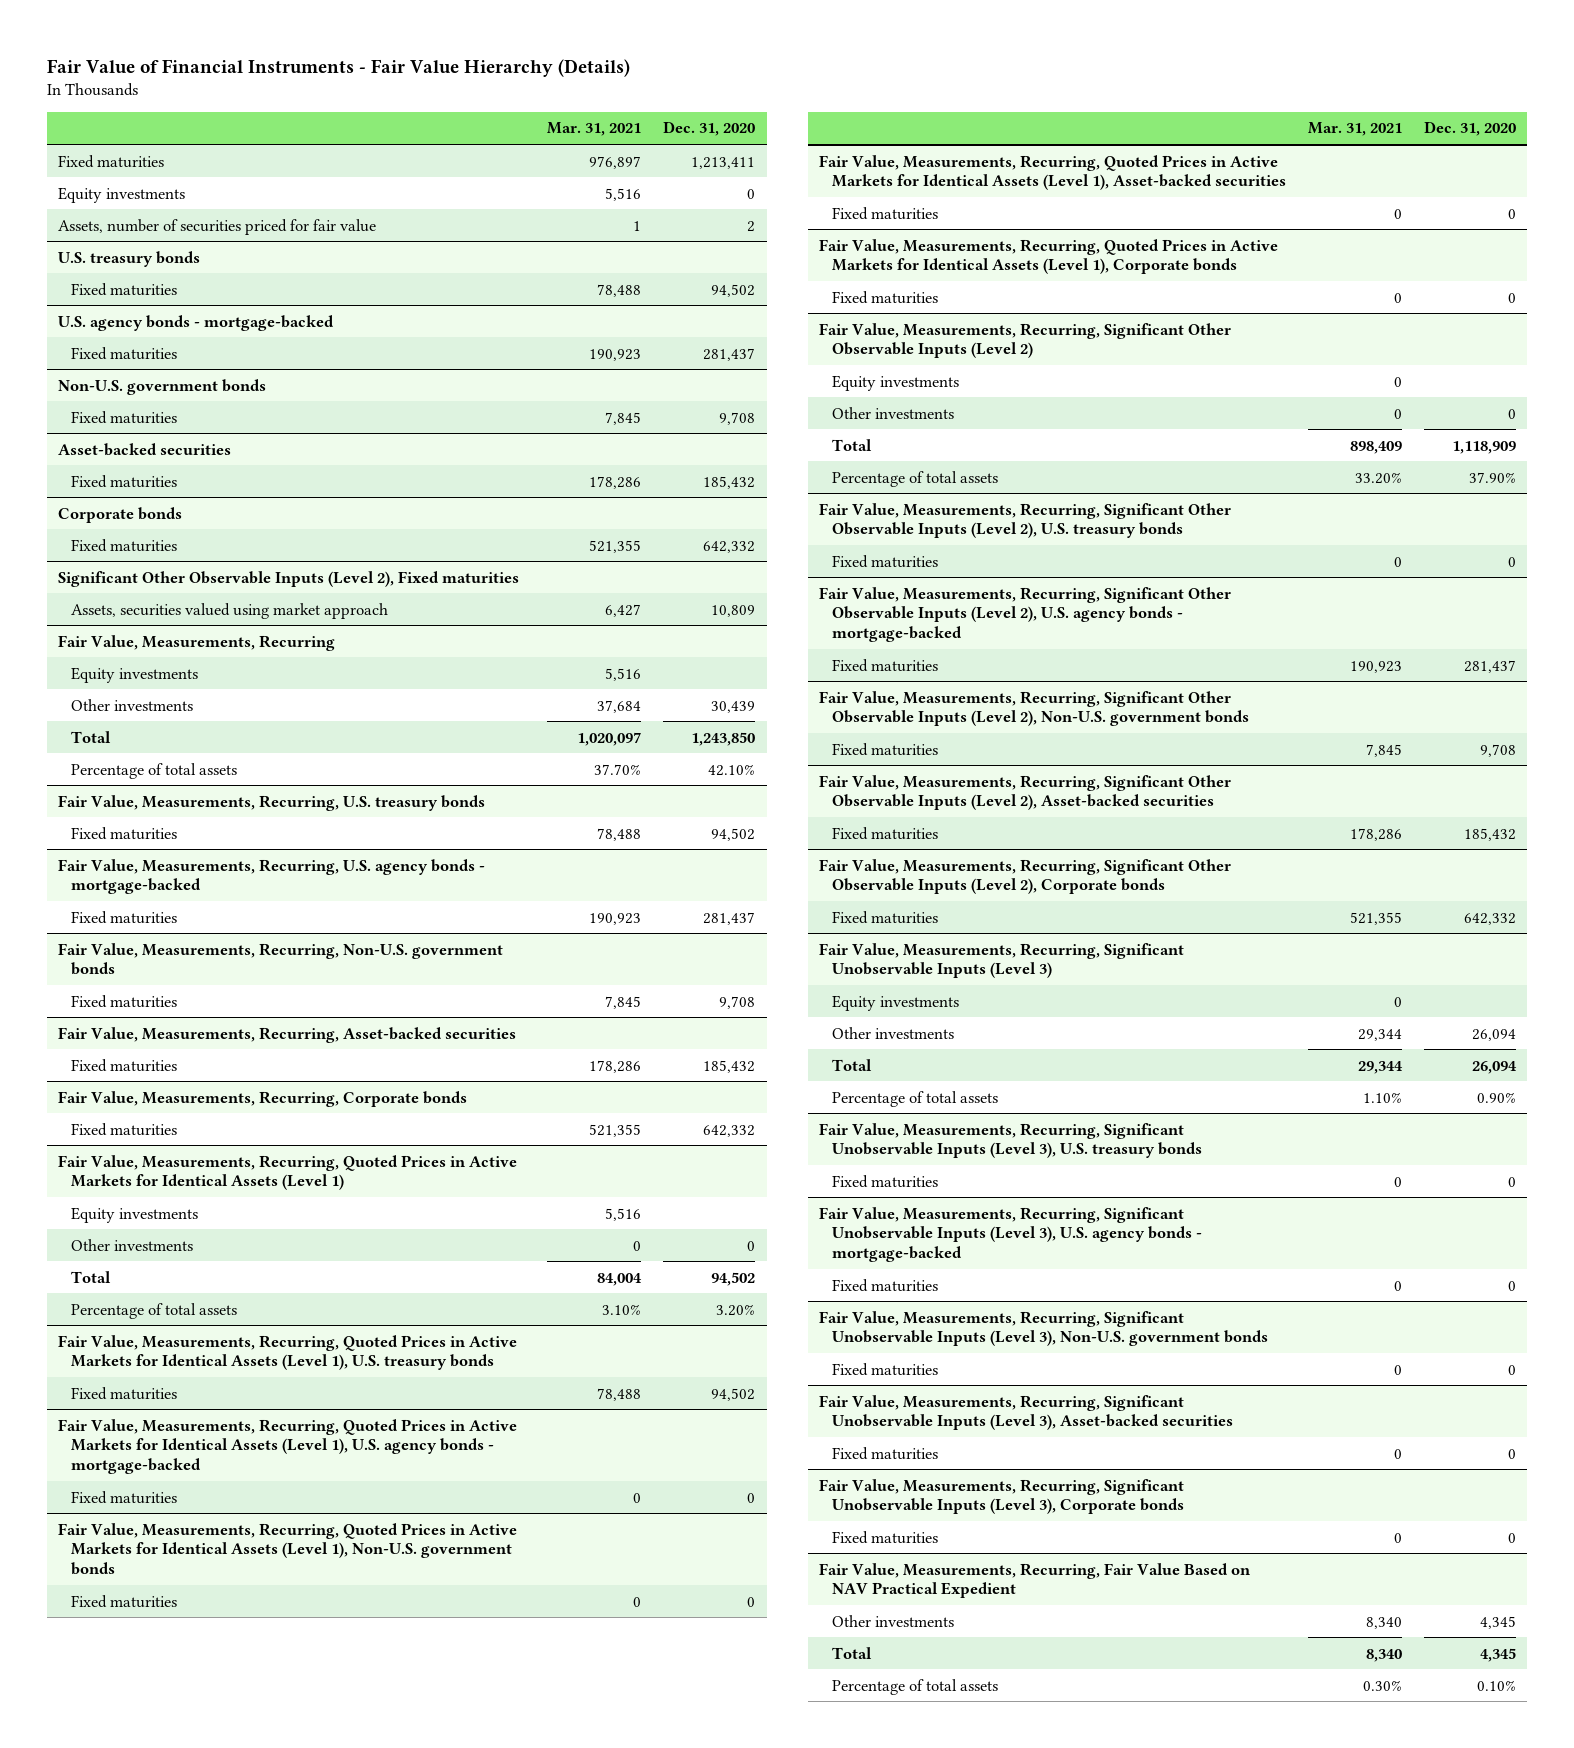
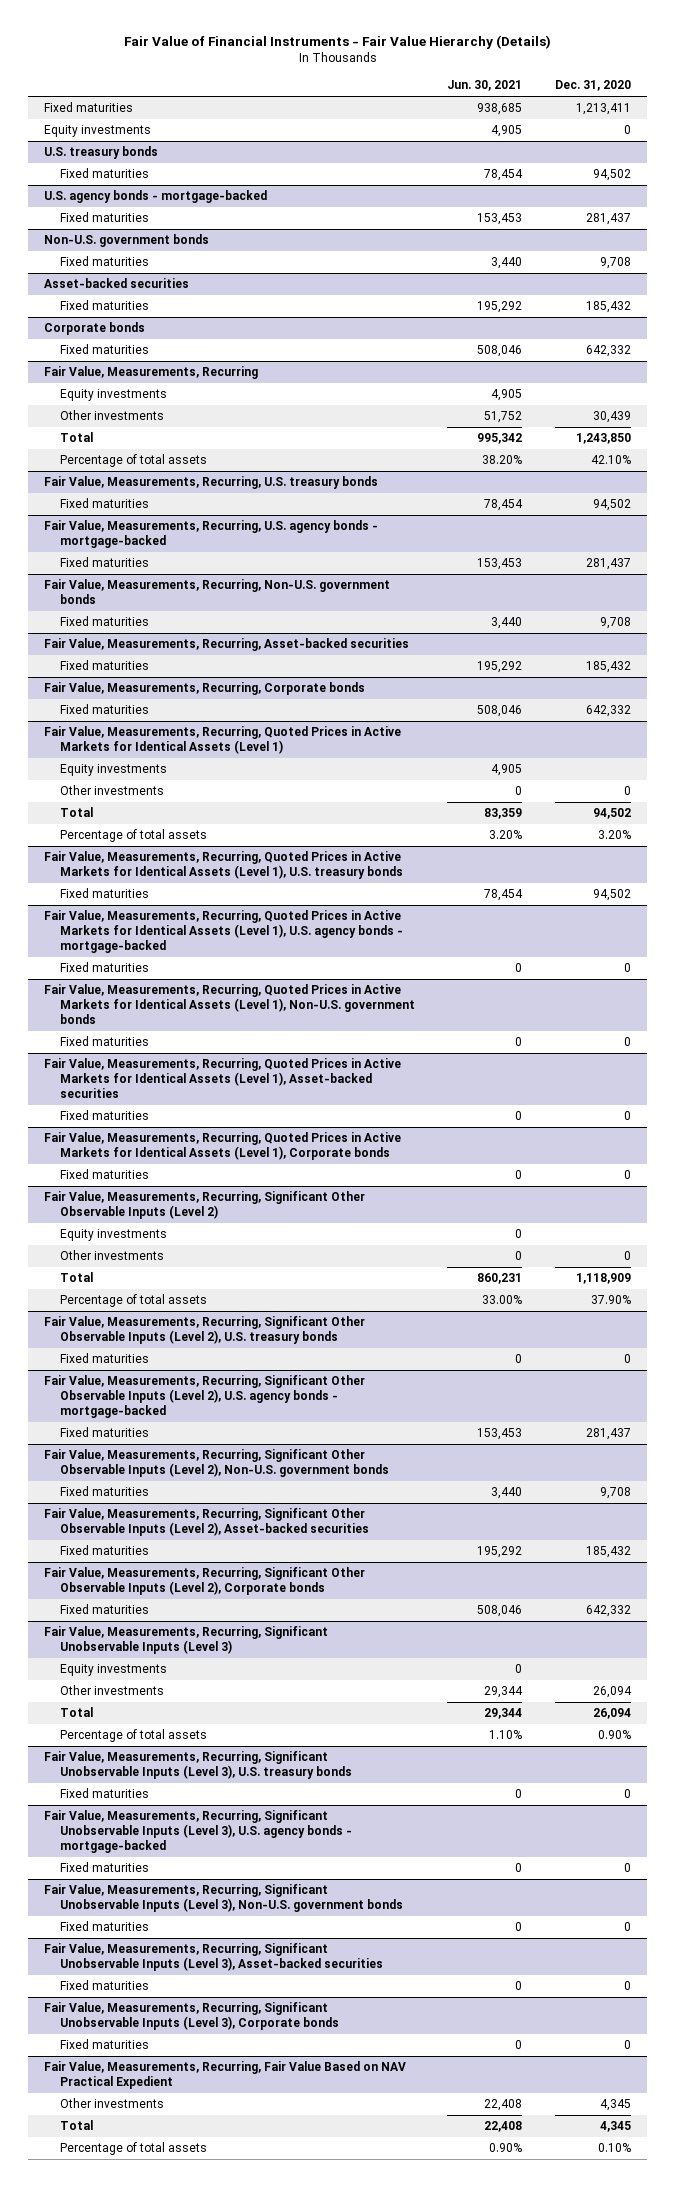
[547,122,642,137] Mar. 31, 2021 -> none
none -> [447,80,523,92] Jun. 30, 2021
[58,218,377,235] Assets, number of securities priced for fair value -> none
[58,570,520,587] Significant Other Observable Inputs (Level 2), Fixed maturities -> none
[71,602,389,619] Assets, securities valued using market approach -> none

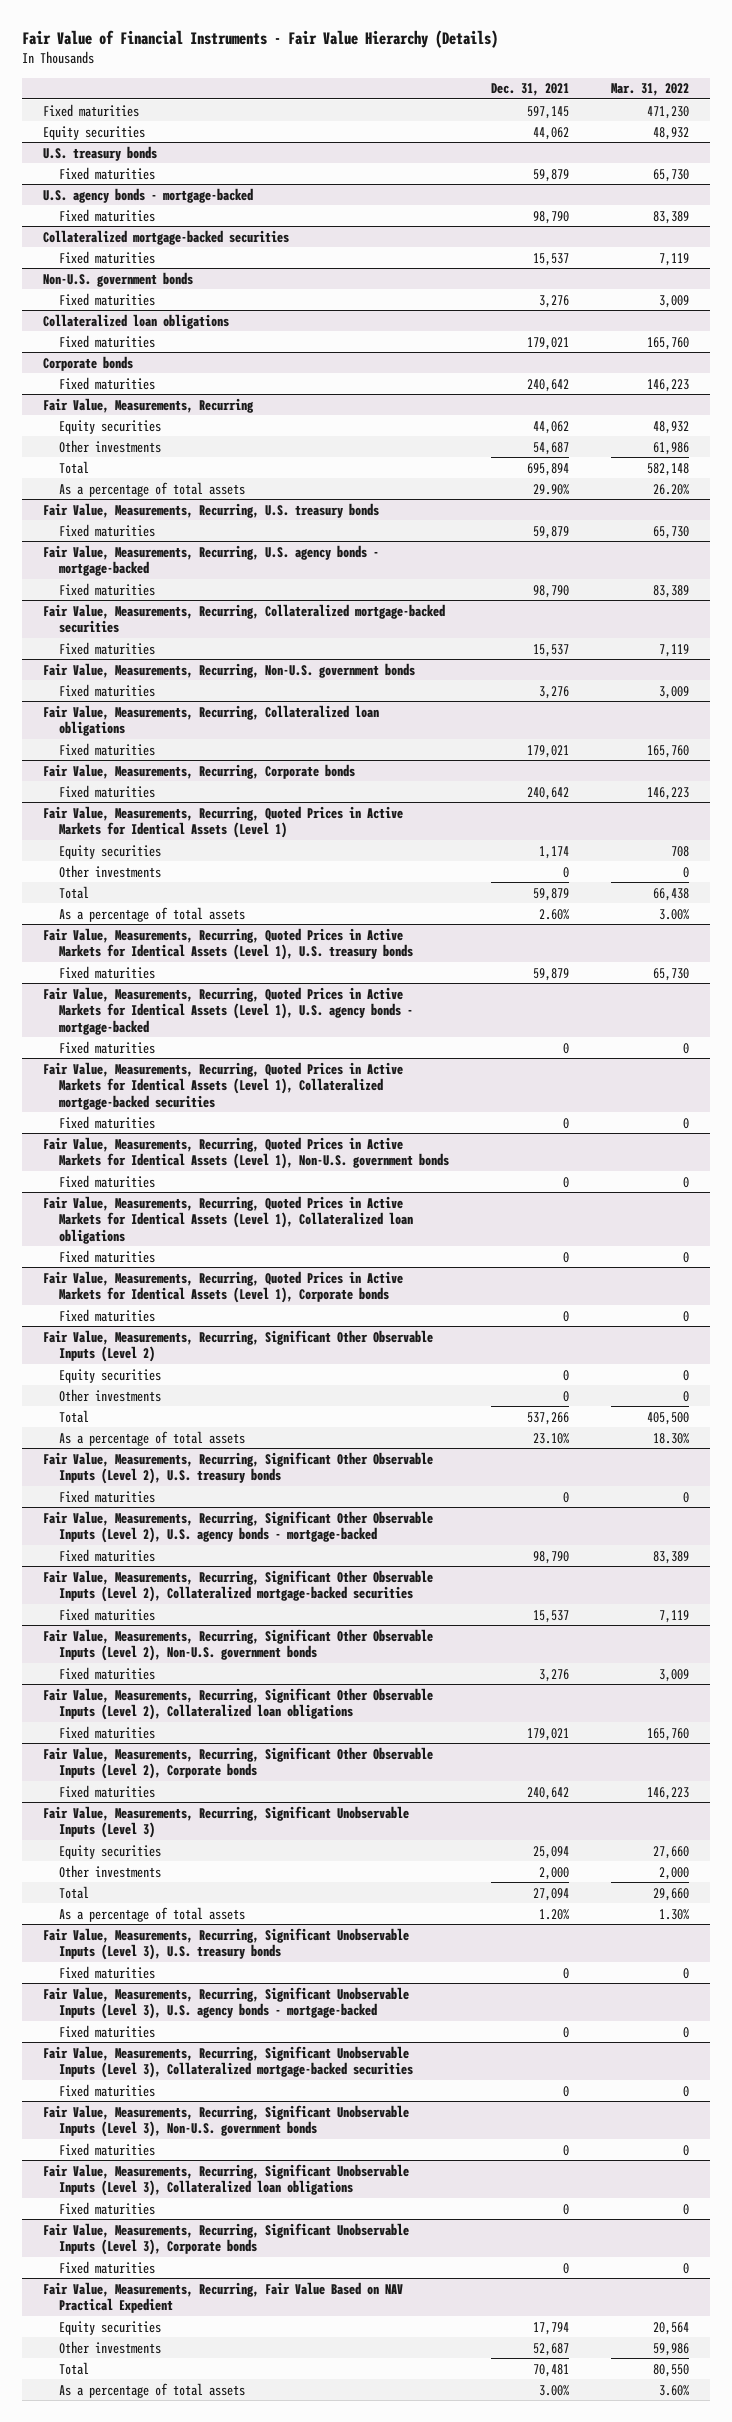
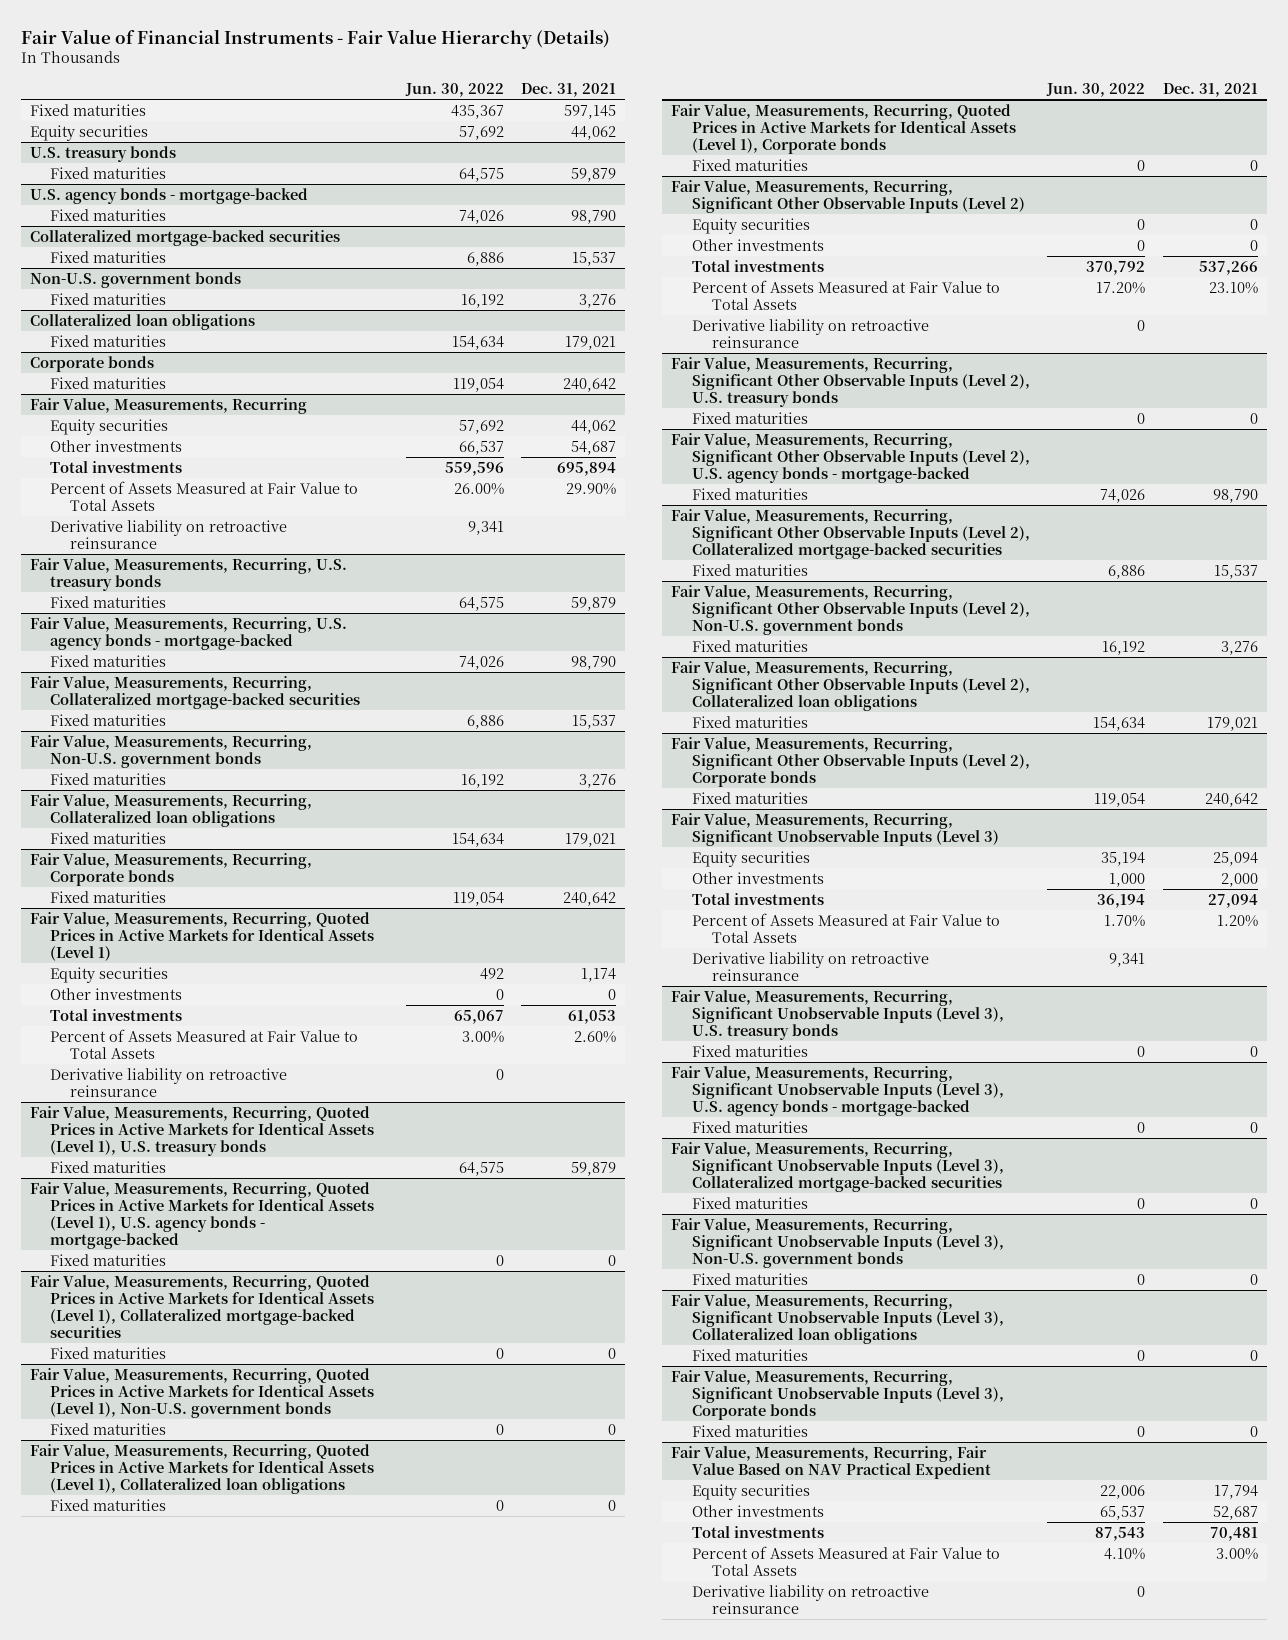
[610,83,689,97] Mar. 31, 2022 -> none
none -> [404,82,504,97] Jun. 30, 2022
[58,460,89,474] Total -> [49,460,182,473] Total investments
[58,481,245,497] As a percentage of total assets -> [49,480,358,511] Percent of Assets Measured at Fair Value to Total Assets
none -> [49,519,287,549] Derivative liability on retroactive reinsurance
[58,885,89,899] Total -> [49,1008,182,1021] Total investments
[532,887,569,901] 59,879 -> [568,1009,617,1024] 61,053
[58,906,245,922] As a percentage of total assets -> [49,1028,358,1059] Percent of Assets Measured at Fair Value to Total Assets
none -> [49,1067,287,1097] Derivative liability on retroactive reinsurance
[58,1409,89,1423] Total -> [691,259,824,272] Total investments
[58,1430,245,1446] As a percentage of total assets -> [691,279,1000,310] Percent of Assets Measured at Fair Value to Total Assets
none -> [691,318,929,348] Derivative liability on retroactive reinsurance
[58,1885,89,1899] Total -> [691,892,824,905] Total investments
[58,1906,245,1922] As a percentage of total assets -> [691,912,1000,943] Percent of Assets Measured at Fair Value to Total Assets
none -> [691,951,929,981] Derivative liability on retroactive reinsurance
[58,2361,89,2375] Total -> [691,1525,824,1538] Total investments
[58,2382,245,2398] As a percentage of total assets -> [691,1545,1000,1576] Percent of Assets Measured at Fair Value to Total Assets
none -> [691,1584,929,1614] Derivative liability on retroactive reinsurance

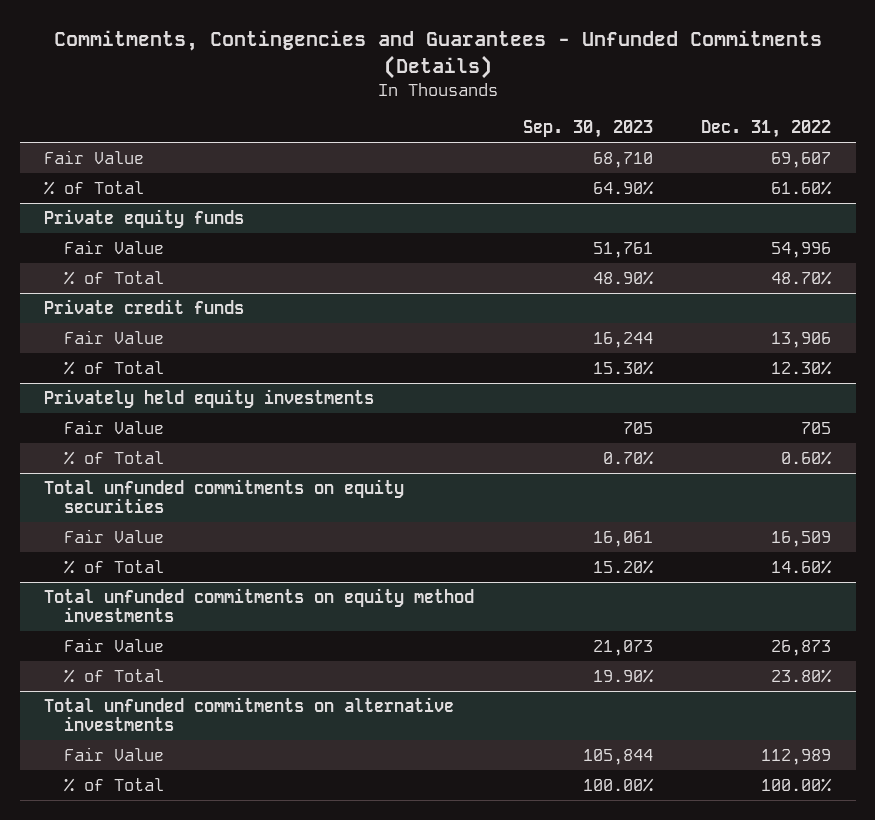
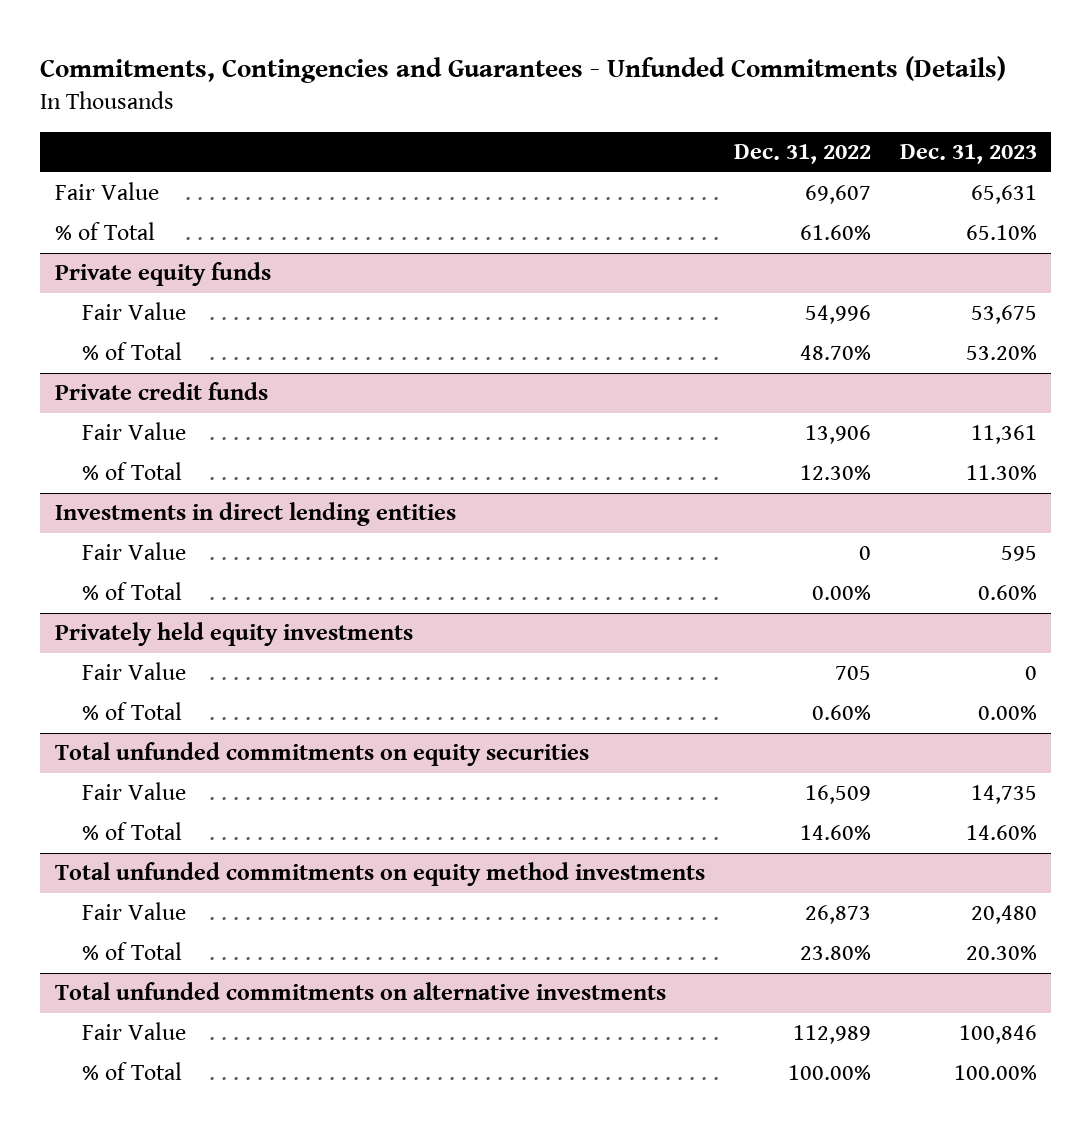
[522,120,653,139] Sep. 30, 2023 -> none
none -> [899,144,1037,165] Dec. 31, 2023
none -> [54,502,456,527] Investments in direct lending entities
none -> [81,542,186,561] Fair Value
none -> [81,582,182,601] % of Total

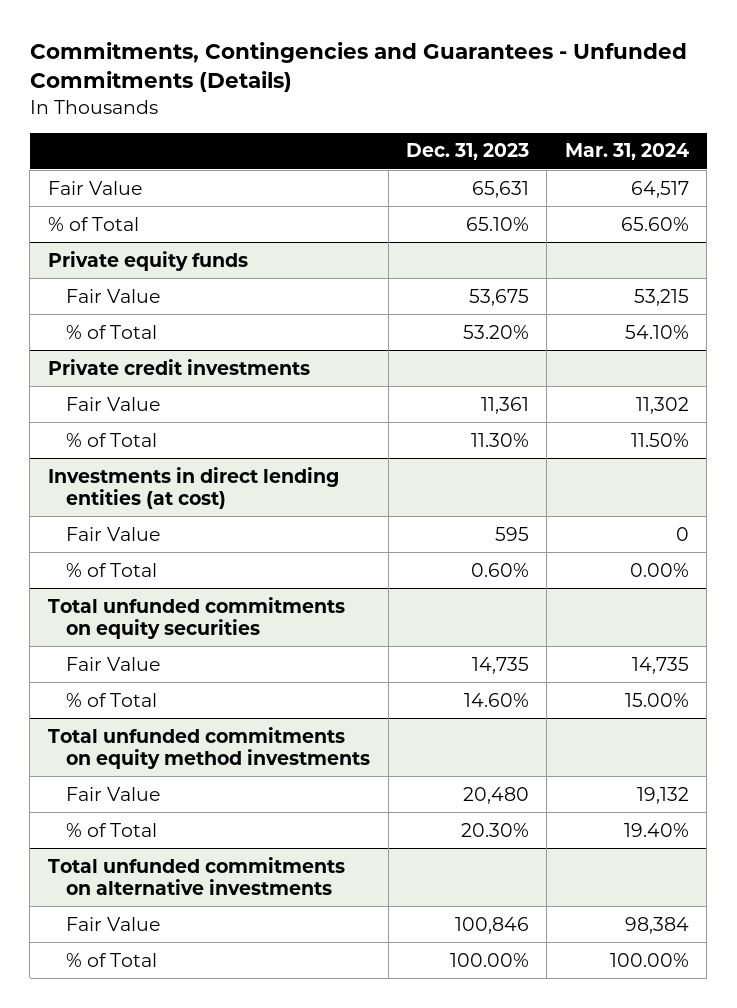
[733,144,871,165] Dec. 31, 2022 -> none
none -> [564,143,689,161] Mar. 31, 2024
[54,382,268,401] Private credit funds -> [47,358,310,375] Private credit investments
[54,502,456,527] Investments in direct lending entities -> [47,466,339,509] Investments in direct lending entities (at cost)
[54,622,413,647] Privately held equity investments -> none
[81,662,186,681] Fair Value -> none
[81,702,182,721] % of Total -> none

